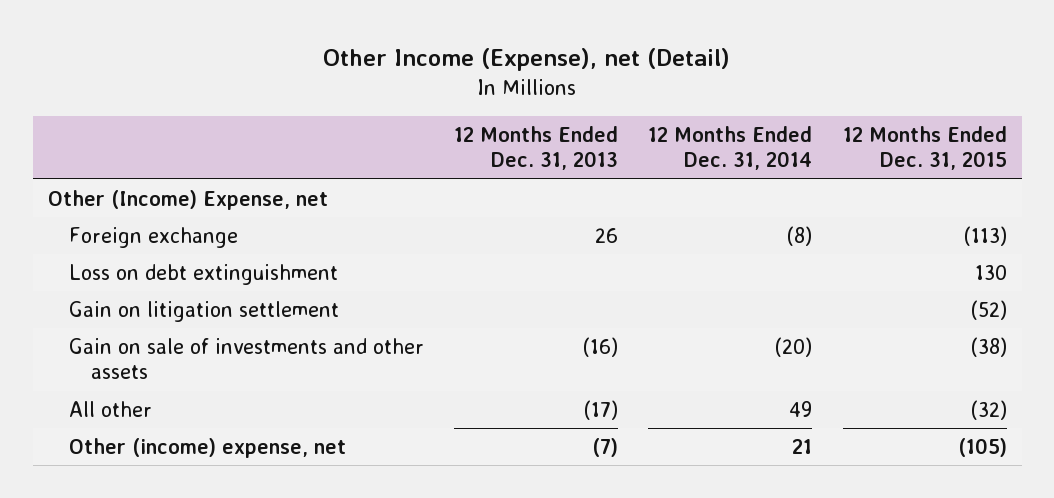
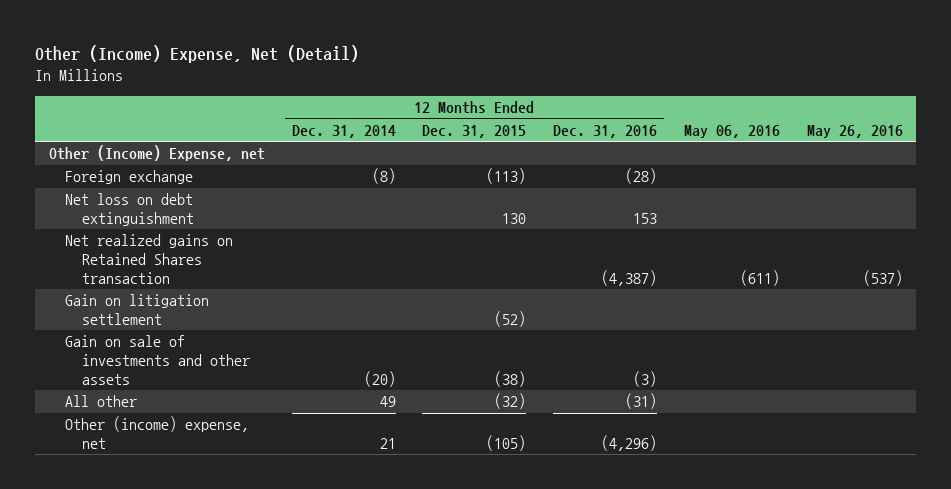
[323,47,731,71] Other Income (Expense), net (Detail) -> [35,45,360,64] Other (Income) Expense, Net (Detail)
[454,125,619,171] 12 Months Ended Dec. 31, 2013 -> none
none -> [553,124,658,138] Dec. 31, 2016
none -> [683,124,780,138] May 06, 2016
none -> [806,124,903,138] May 26, 2016
[69,263,339,285] Loss on debt extinguishment -> [65,193,195,227] Net loss on debt extinguishment
none -> [65,234,234,284] Net realized gains on Retained Shares transaction

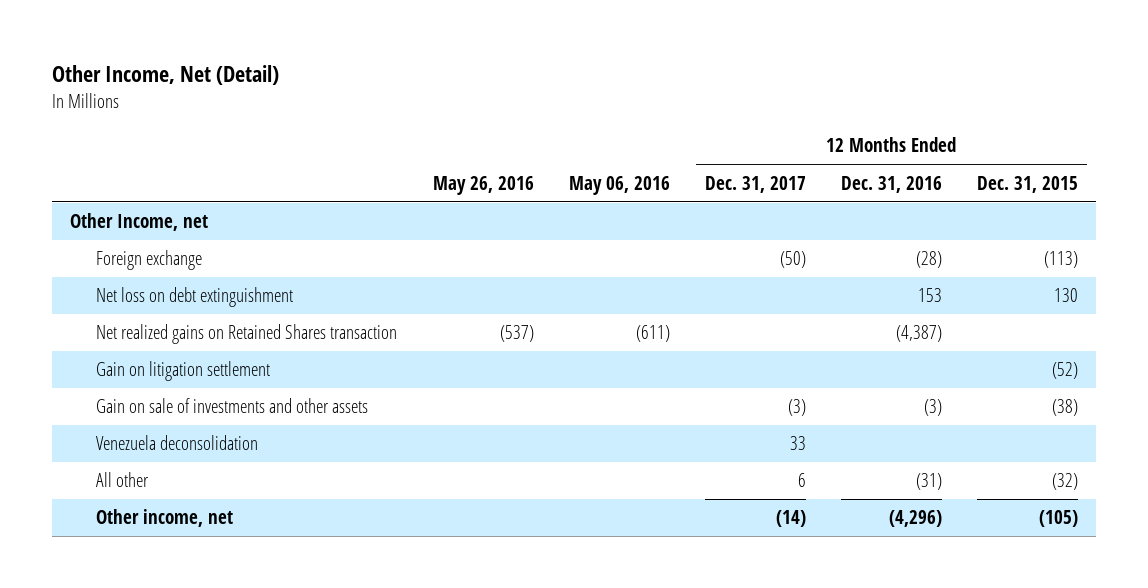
[35,45,360,64] Other (Income) Expense, Net (Detail) -> [52,64,280,85] Other Income, Net (Detail)
[291,124,396,138] Dec. 31, 2014 -> none
none -> [704,175,806,193] Dec. 31, 2017
[48,145,265,162] Other (Income) Expense, net -> [69,213,208,232] Other Income, net
none -> [96,435,259,451] Venezuela deconsolidation
[65,416,250,450] Other (income) expense, net -> [96,509,234,528] Other income, net

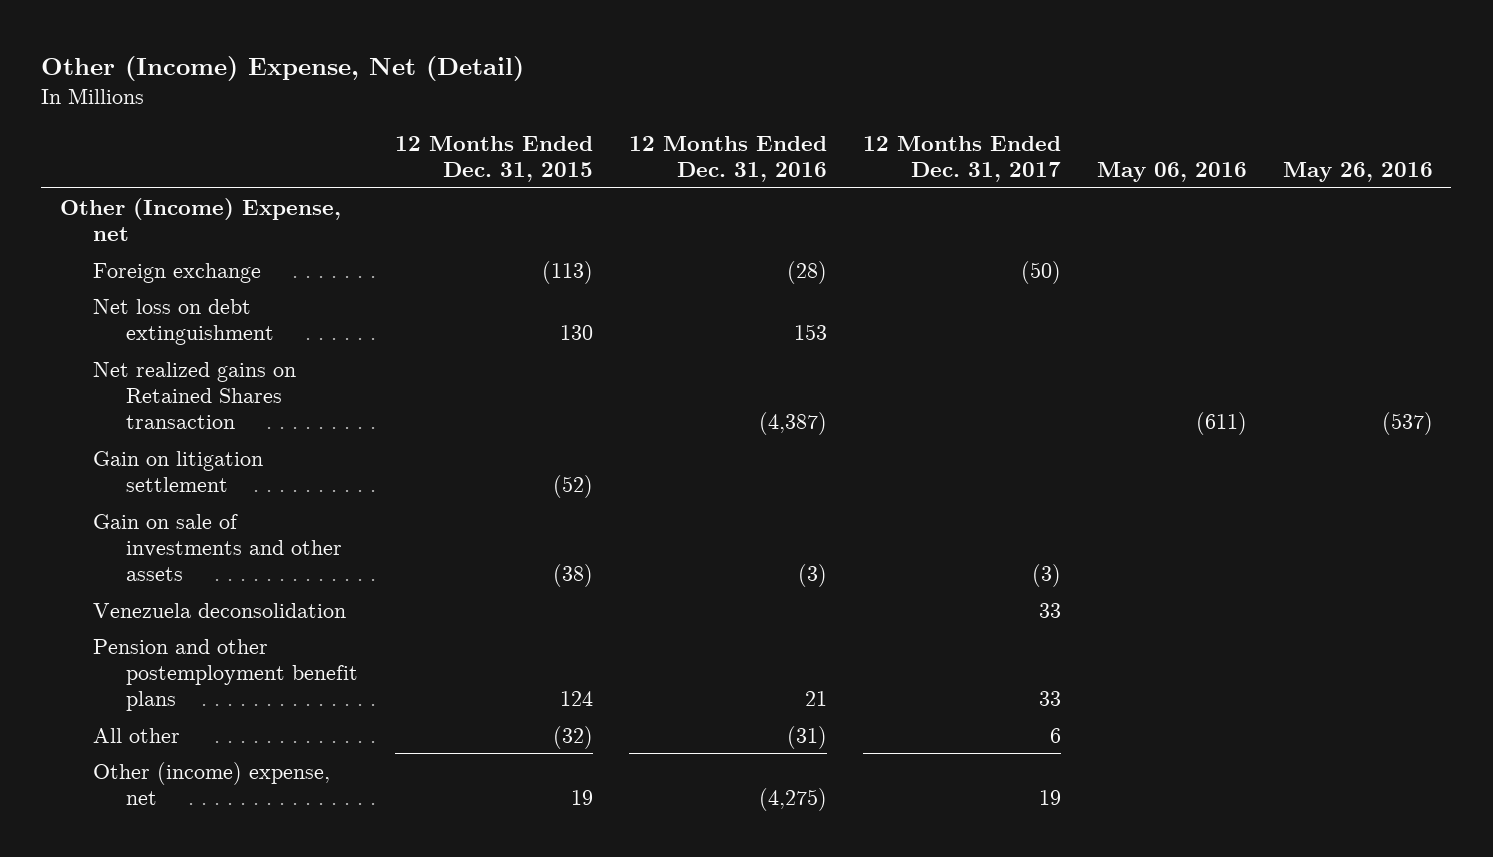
[52,64,280,85] Other Income, Net (Detail) -> [41,55,525,81] Other (Income) Expense, Net (Detail)
[69,213,208,232] Other Income, net -> [59,197,341,242] Other (Income) Expense, net
none -> [92,638,359,712] Pension and other postemployment benefit plans
[96,509,234,528] Other income, net -> [92,761,330,806] Other (income) expense, net
[775,510,806,528] (14) -> [1038,790,1061,806] 19
[888,510,942,528] (4,296) -> [758,788,827,812] (4,275)
[1039,510,1079,528] (105) -> [570,790,593,806] 19

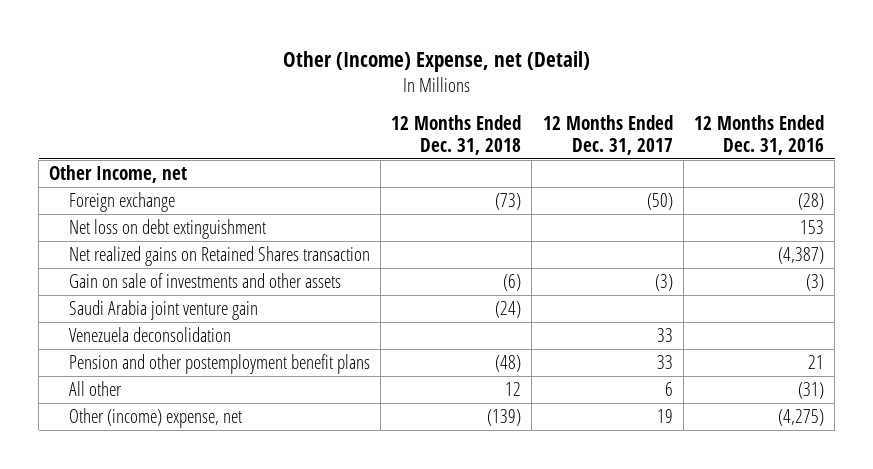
[41,55,525,81] Other (Income) Expense, Net (Detail) -> [282,50,590,72] Other (Income) Expense, net (Detail)
[394,135,593,183] 12 Months Ended Dec. 31, 2015 -> none
[1096,162,1247,183] May 06, 2016 -> none
[1283,162,1434,183] May 26, 2016 -> none
none -> [391,114,522,155] 12 Months Ended Dec. 31, 2018
[59,197,341,242] Other (Income) Expense, net -> [49,164,188,183] Other Income, net
[92,450,263,493] Gain on litigation settlement -> none
none -> [69,299,259,320] Saudi Arabia joint venture gain

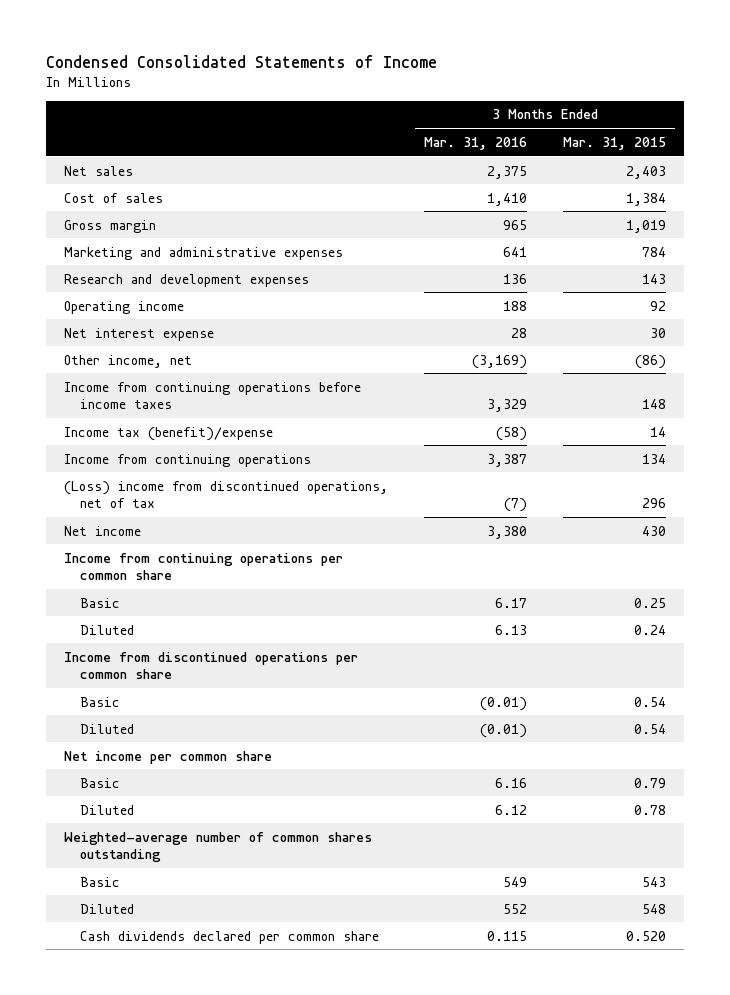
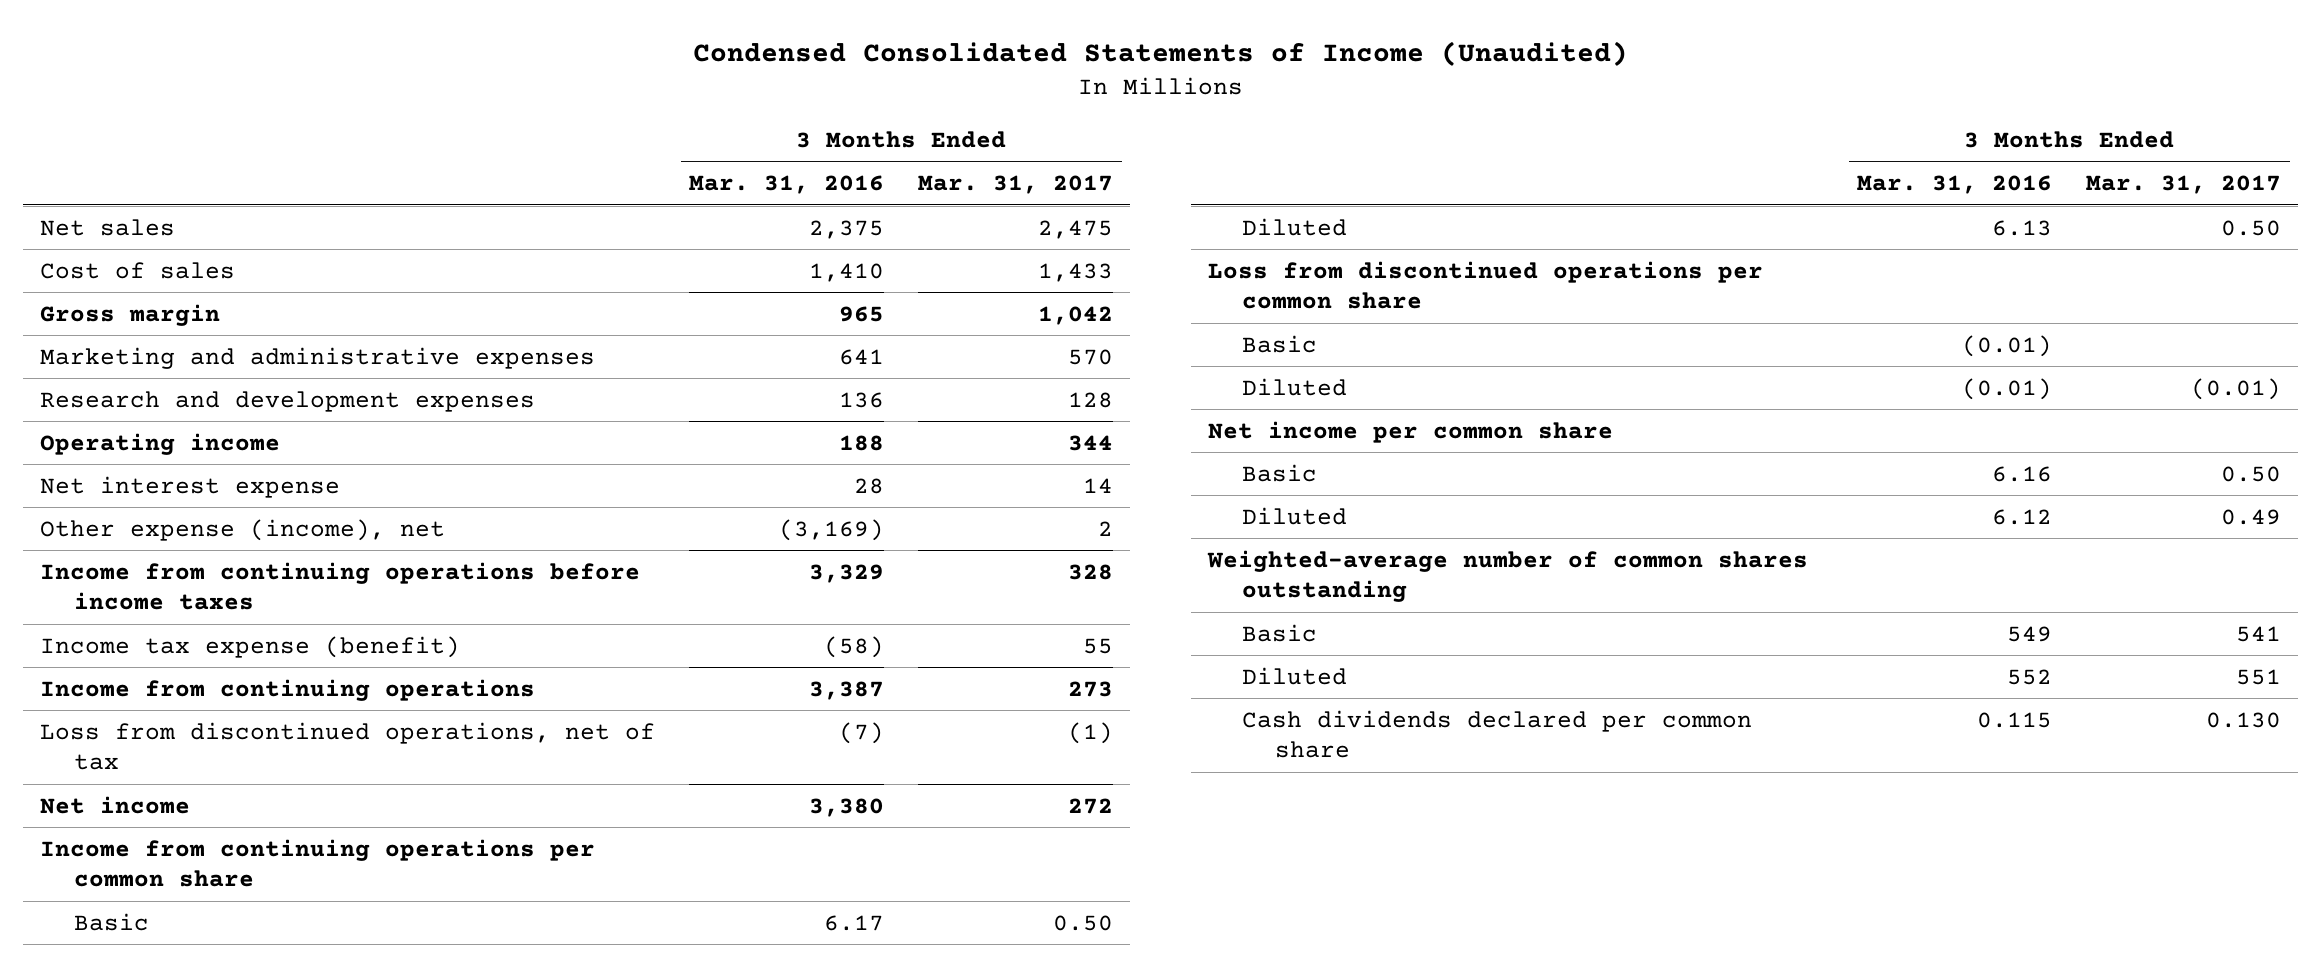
[45,54,437,68] Condensed Consolidated Statements of Income -> [692,41,1628,67] Condensed Consolidated Statements of Income (Unaudited)
[563,136,667,150] Mar. 31, 2015 -> none
none -> [918,175,1114,195] Mar. 31, 2017
[63,354,192,368] Other income, net -> [40,518,446,541] Other expense (income), net
[63,426,273,441] Income tax (benefit)/expense -> [40,635,461,658] Income tax expense (benefit)
[63,480,388,509] (Loss) income from discontinued operations, net of tax -> [40,721,656,771] Loss from discontinued operations, net of tax
[63,651,358,680] Income from discontinued operations per common share -> [1208,260,1764,310] Loss from discontinued operations per common share

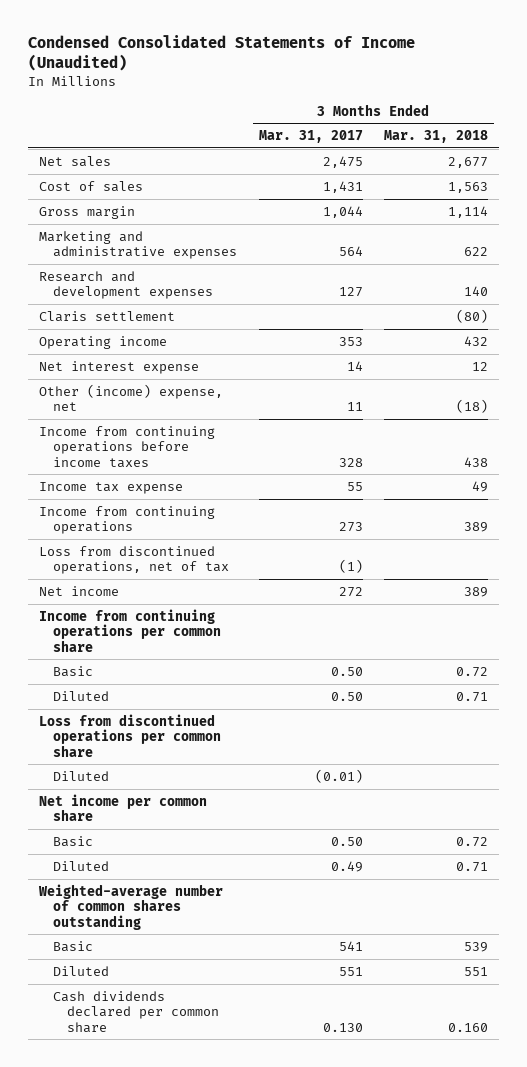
[689,175,885,195] Mar. 31, 2016 -> none
none -> [384,130,489,144] Mar. 31, 2018
[1038,262,1114,282] 1,433 -> [322,180,363,193] 1,431
[1038,305,1114,325] 1,042 -> [322,205,363,218] 1,044
[1068,348,1114,365] 570 -> [338,246,363,257] 564
[1068,391,1114,408] 128 -> [338,287,363,298] 127
none -> [38,310,175,322] Claris settlement
[1068,434,1114,451] 344 -> [338,336,363,346] 353
[40,518,446,541] Other expense (income), net -> [38,383,223,412] Other (income) expense, net
[1098,520,1114,536] 2 -> [346,402,363,412] 11
[40,635,461,658] Income tax expense (benefit) -> [38,481,183,494] Income tax expense
[1241,334,1317,353] Basic -> none

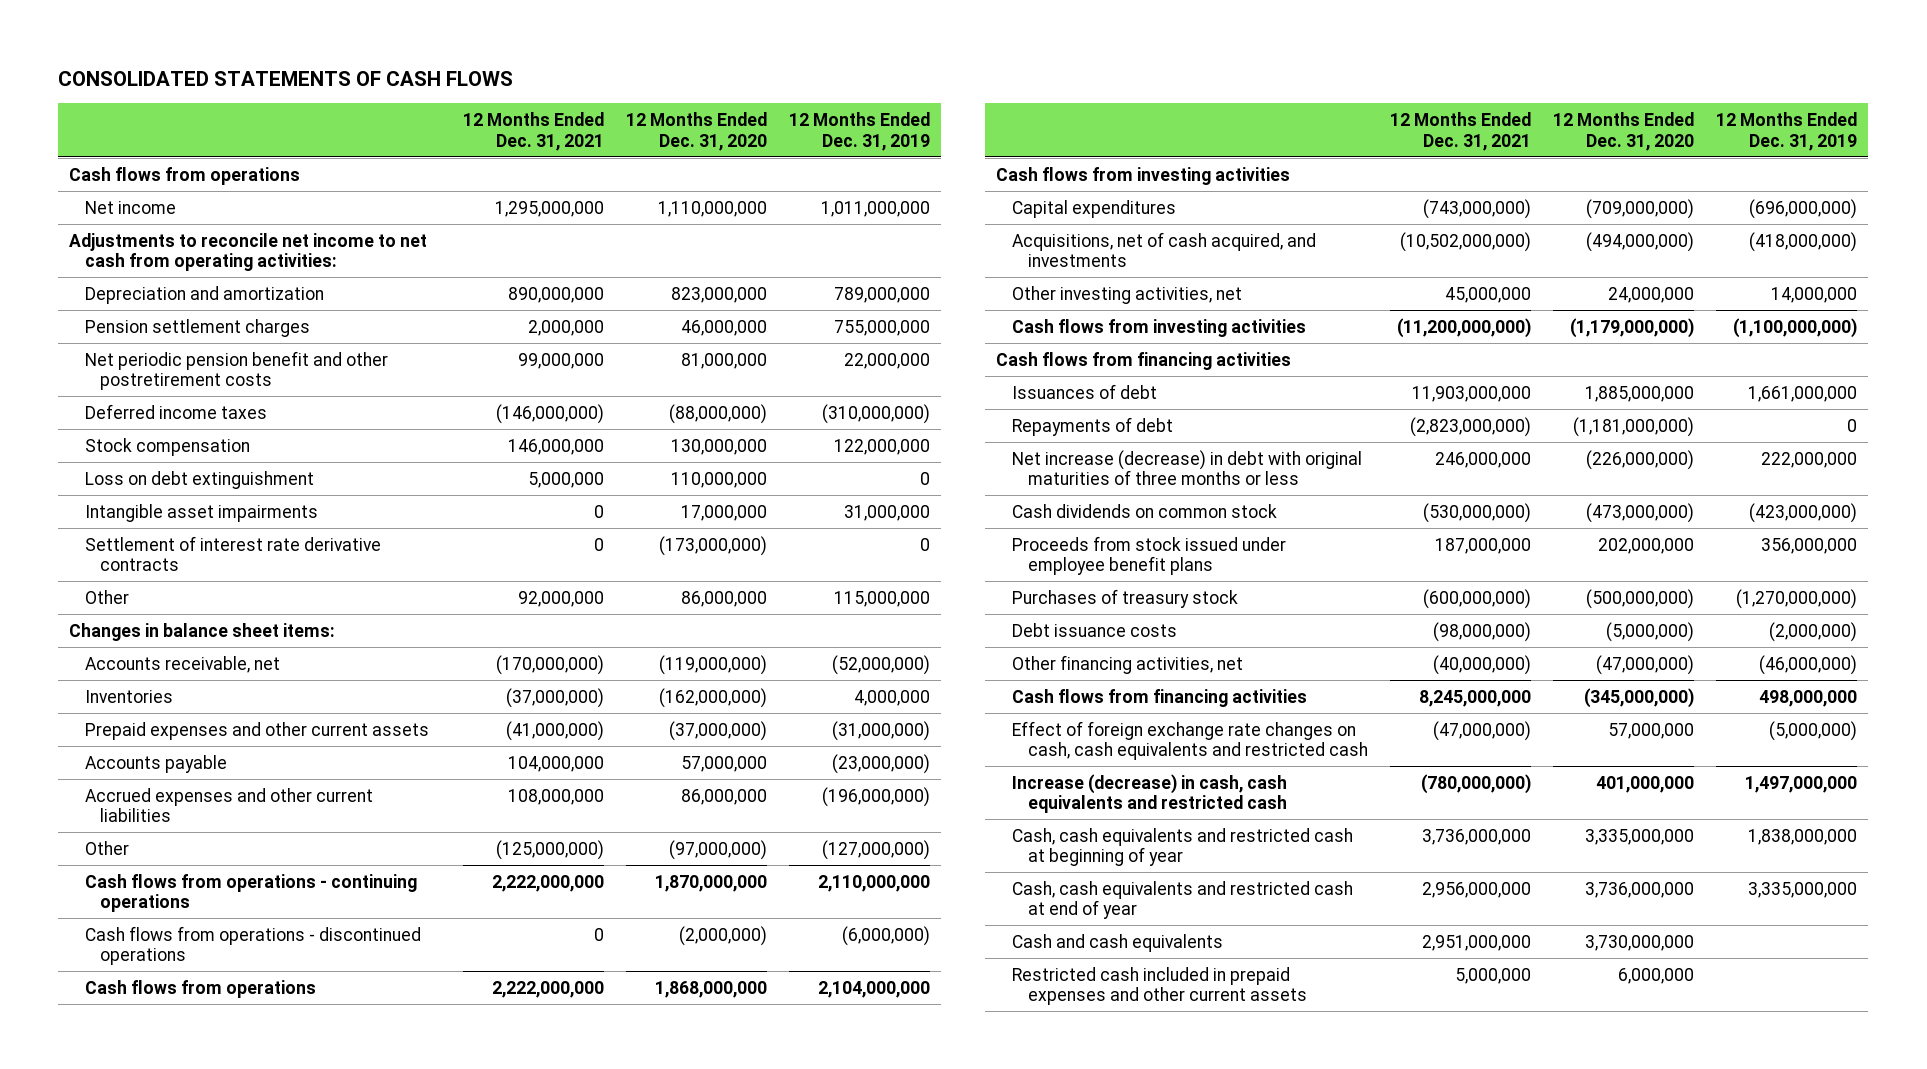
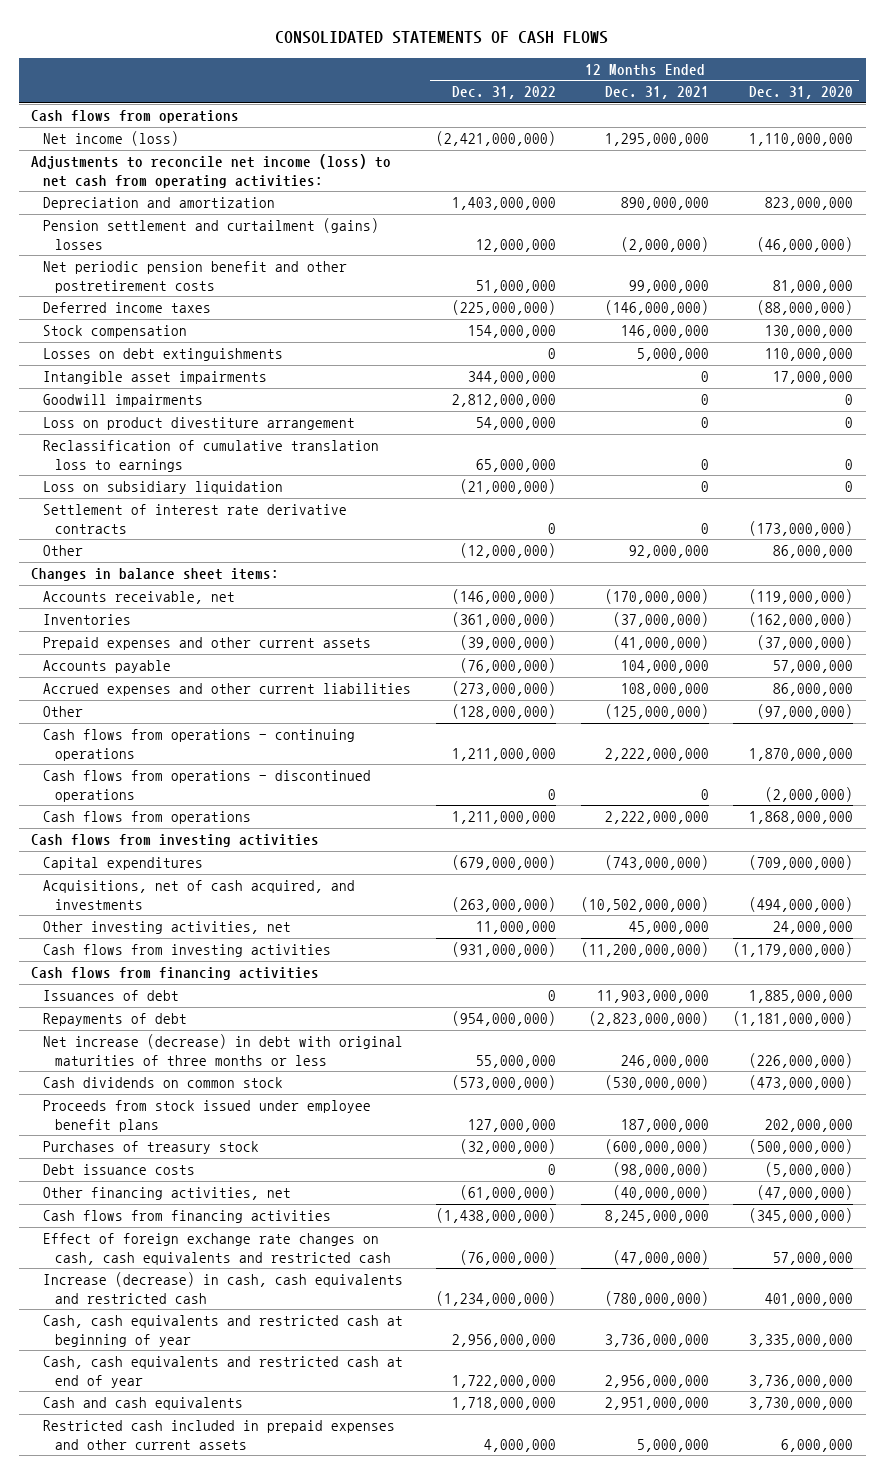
[789,111,931,151] 12 Months Ended Dec. 31, 2019 -> none
none -> [451,86,556,100] Dec. 31, 2022
[84,200,176,214] Net income -> [43,131,180,147] Net income (loss)
[69,232,428,272] Adjustments to reconcile net income to net cash from operating activities: -> [31,154,392,188] Adjustments to reconcile net income (loss) to net cash from operating activities:
[84,318,310,337] Pension settlement charges -> none
none -> [43,218,380,250] Pension settlement and curtailment (gains) losses
[84,470,314,489] Loss on debt extinguishment -> [43,348,284,362] Losses on debt extinguishments
none -> [43,394,204,408] Goodwill impairments
none -> [43,417,356,431] Loss on product divestiture arrangement
none -> [43,440,380,472] Reclassification of cumulative translation loss to earnings
none -> [43,481,284,495] Loss on subsidiary liquidation

